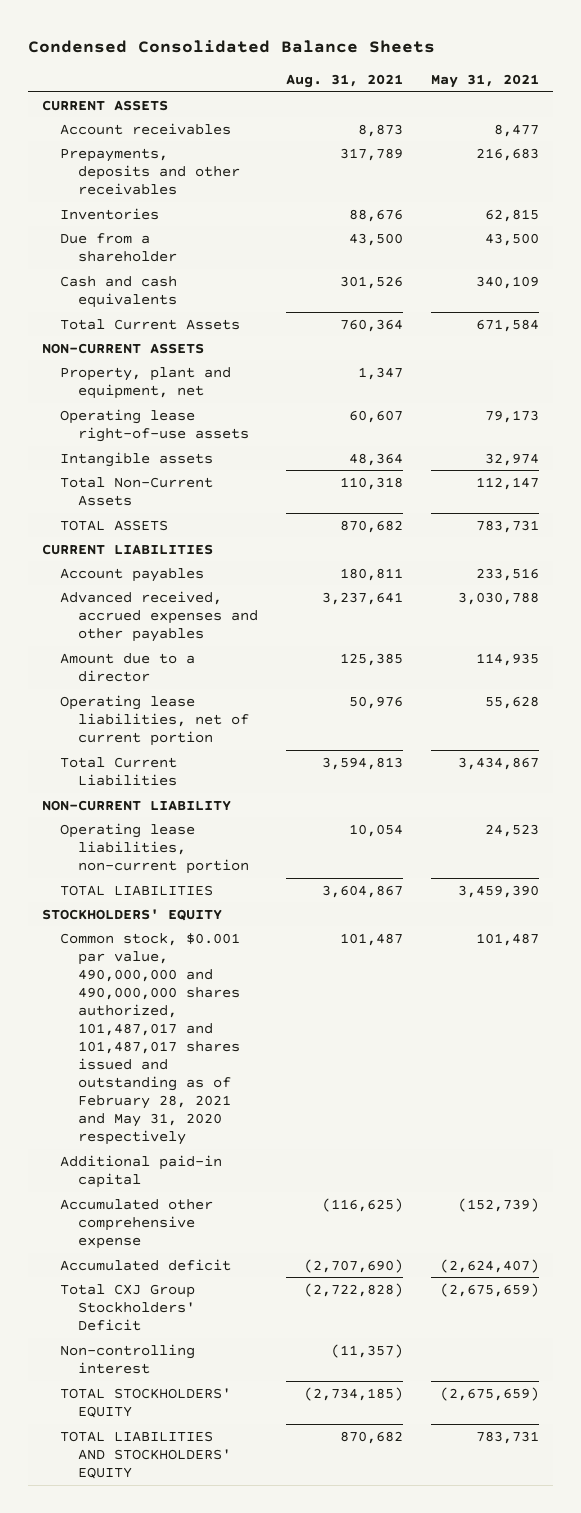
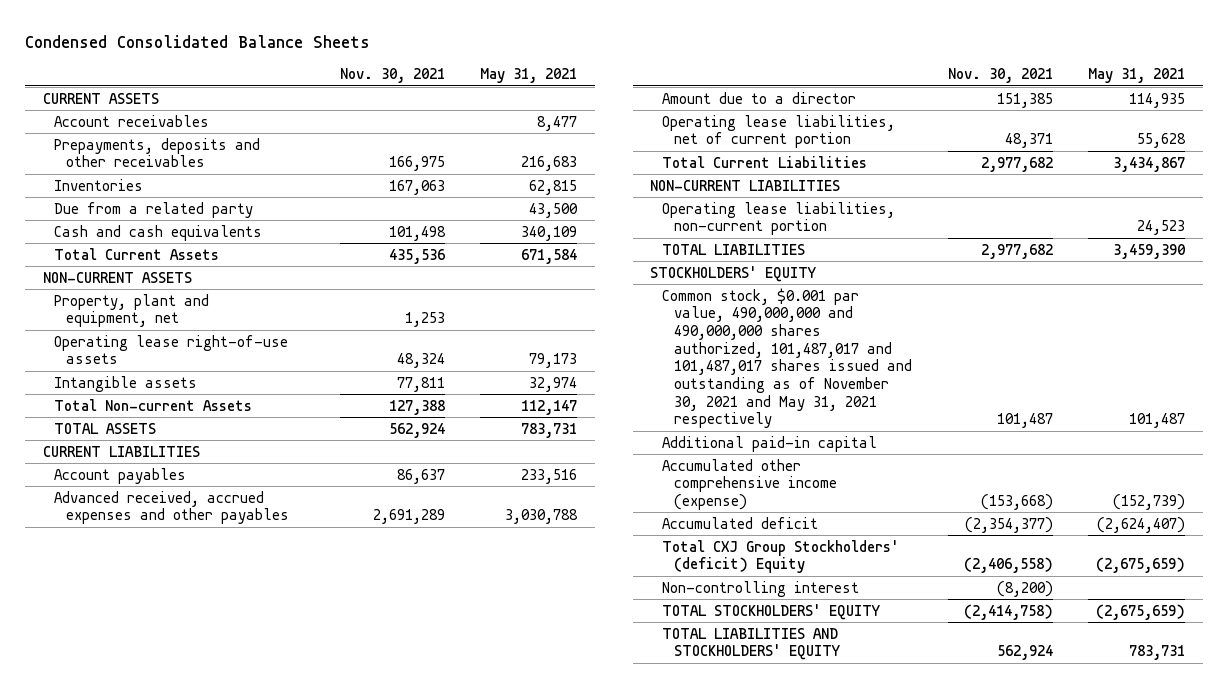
[285,74,403,89] Aug. 31, 2021 -> none
none -> [339,68,445,84] Nov. 30, 2021
[59,232,178,262] Due from a shareholder -> [54,201,254,218] Due from a related party
[59,476,213,506] Total Non-Current Assets -> [54,398,253,411] Total Non-current Assets
[41,799,231,811] NON-CURRENT LIABILITY -> [650,179,841,191] NON-CURRENT LIABILITIES
[59,932,241,1145] Common stock, $0.001 par value, 490,000,000 and 490,000,000 shares authorized, 101,487,017 and 101,487,017 shares issued and outstanding as of February 28, 2021 and May 31, 2020 respectively -> [662,287,912,429] Common stock, $0.001 par value, 490,000,000 and 490,000,000 shares authorized, 101,487,017 and 101,487,017 shares issued and outstanding as of November 30, 2021 and May 31, 2021 respectively
[59,1198,213,1249] Accumulated other comprehensive expense -> [662,458,837,510] Accumulated other comprehensive income (expense)
[59,1283,196,1331] Total CXJ Group Stockholders' Deficit -> [662,539,900,574] Total CXJ Group Stockholders' (deficit) Equity

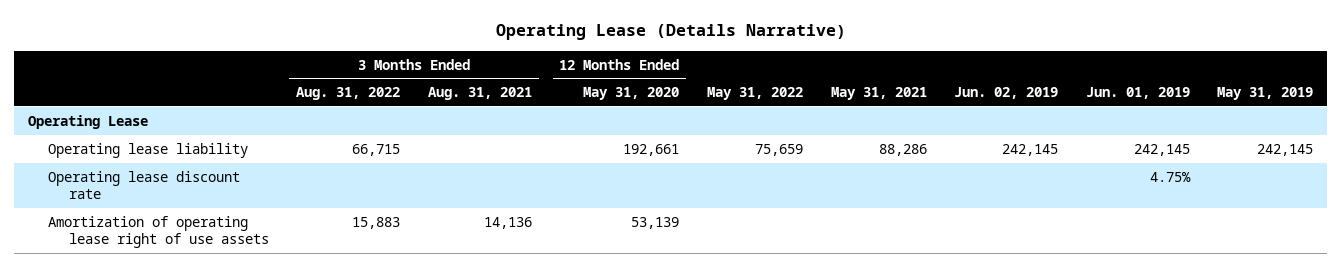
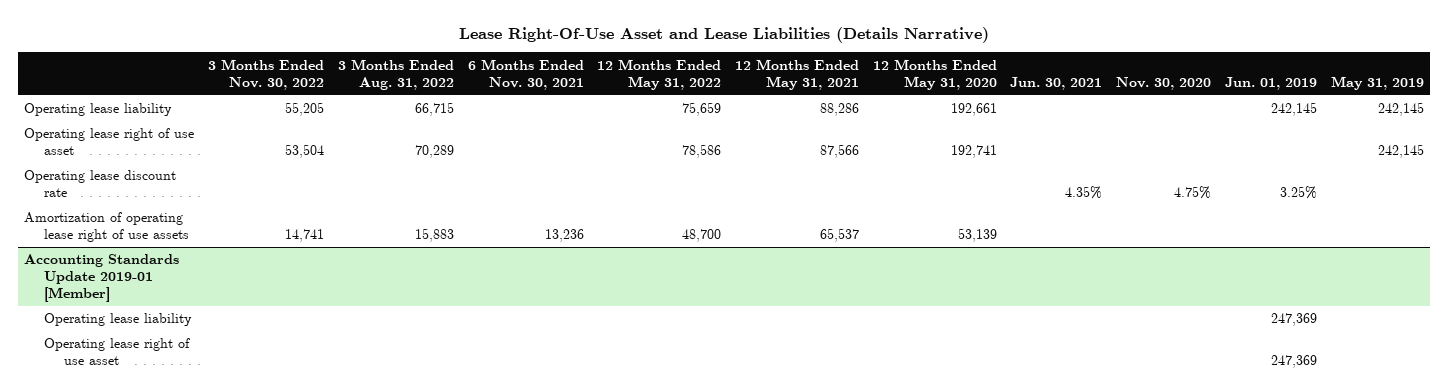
[495,24,846,41] Operating Lease (Details Narrative) -> [459,26,990,43] Lease Right-Of-Use Asset and Lease Liabilities (Details Narrative)
[427,87,532,101] Aug. 31, 2021 -> none
[706,87,803,101] May 31, 2022 -> none
[830,87,927,101] May 31, 2021 -> none
[954,87,1059,100] Jun. 02, 2019 -> none
none -> [208,58,325,90] 3 Months Ended Nov. 30, 2022
none -> [467,58,584,90] 6 Months Ended Nov. 30, 2021
none -> [597,58,722,90] 12 Months Ended May 31, 2022
none -> [735,58,860,90] 12 Months Ended May 31, 2021
none -> [1010,76,1103,90] Jun. 30, 2021
none -> [1116,76,1212,90] Nov. 30, 2020
[28,114,149,129] Operating Lease -> none
none -> [24,128,195,156] Operating lease right of use asset
[1149,171,1191,182] 4.75% -> [1279,186,1317,200] 3.25%
none -> [24,254,180,303] Accounting Standards Update 2019-01 [Member]
none -> [44,313,193,327] Operating lease liability
none -> [44,338,191,366] Operating lease right of use asset

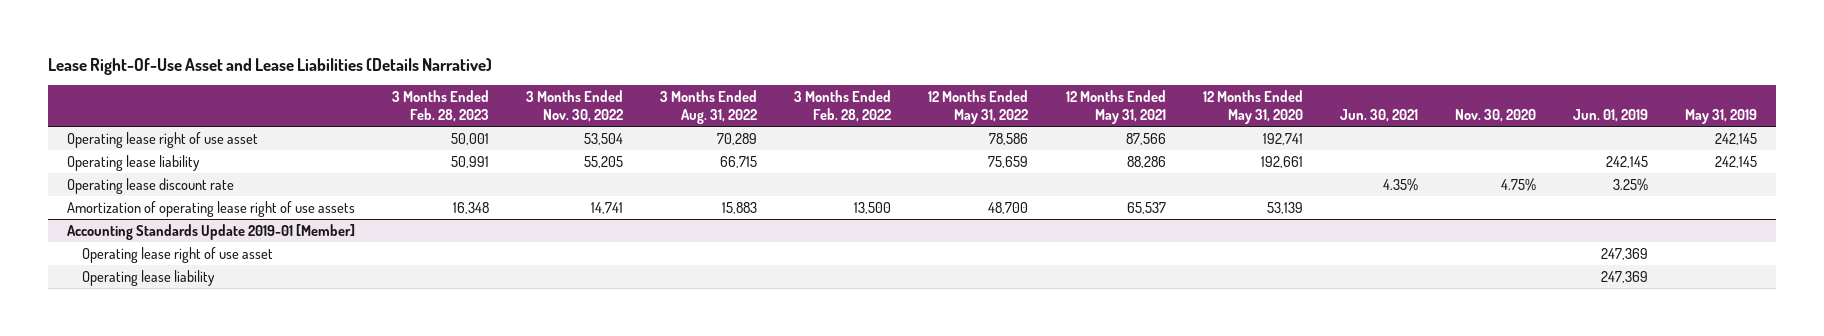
[467,58,584,90] 6 Months Ended Nov. 30, 2021 -> none
none -> [391,89,489,122] 3 Months Ended Feb. 28, 2023
none -> [794,89,892,122] 3 Months Ended Feb. 28, 2022
[24,103,173,117] Operating lease liability -> [66,154,200,171] Operating lease liability
[44,313,193,327] Operating lease liability -> [82,269,216,286] Operating lease liability

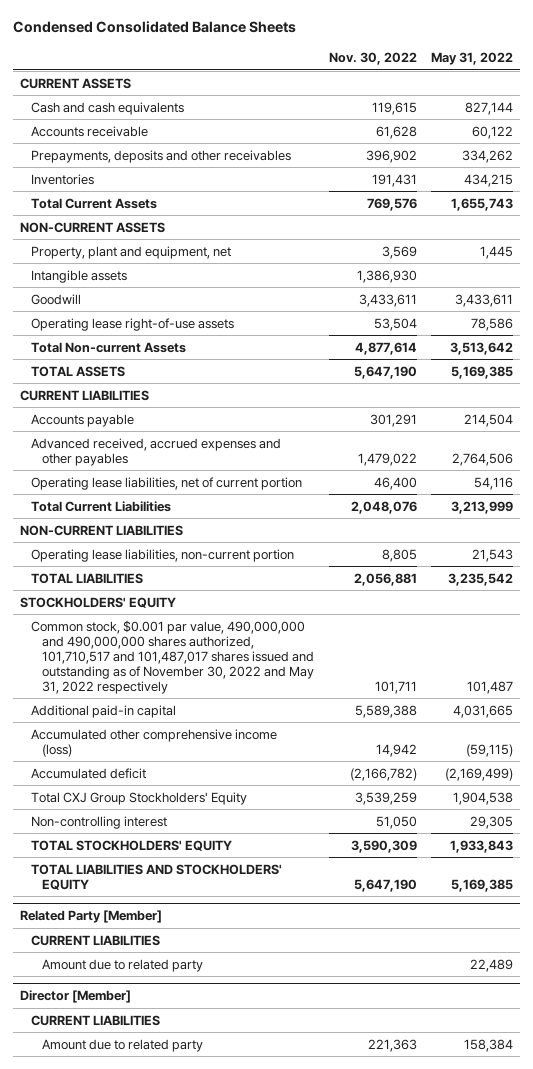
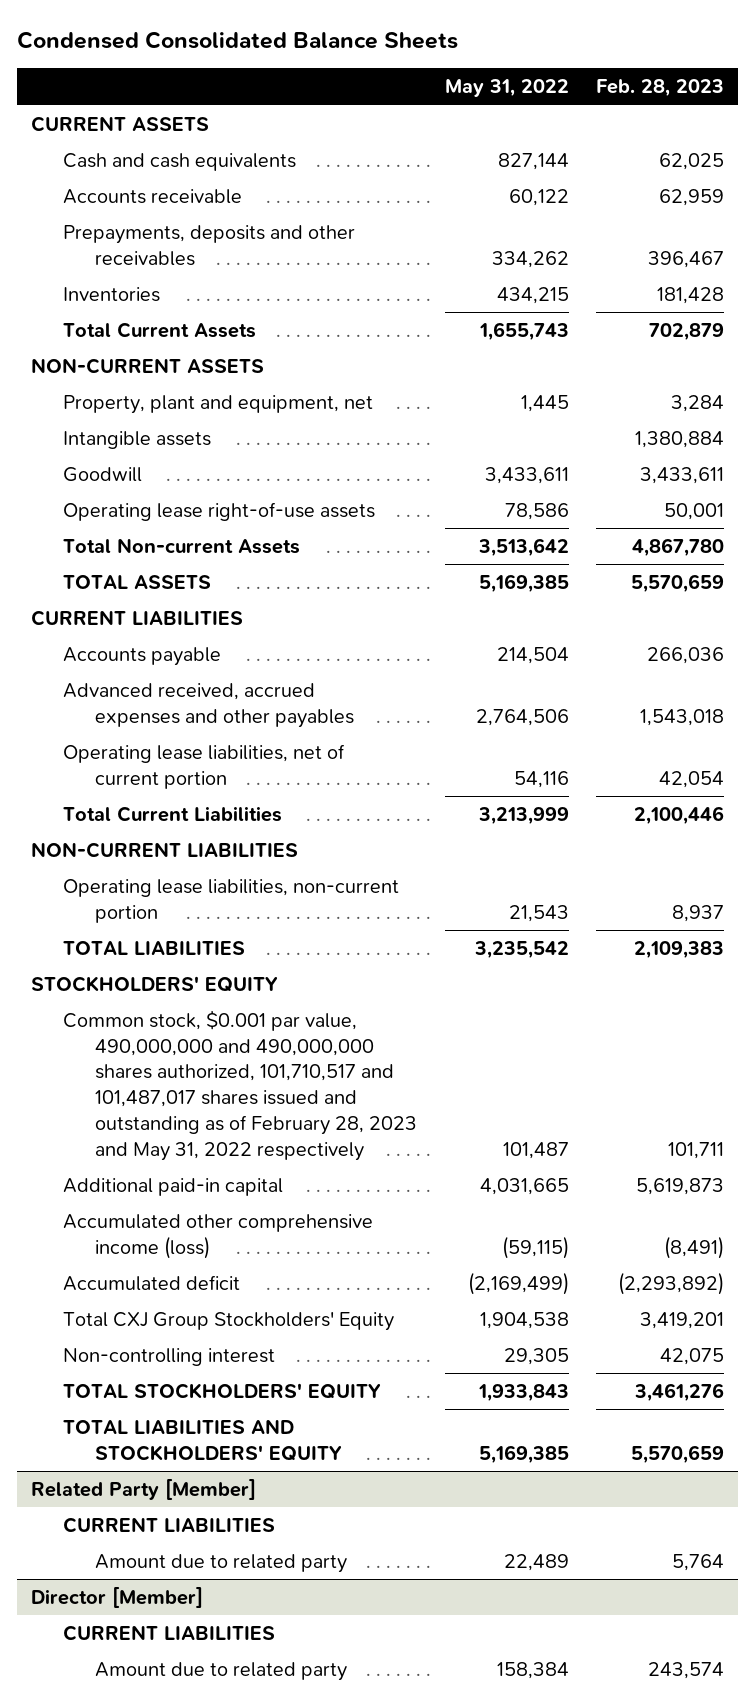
[328,52,417,66] Nov. 30, 2022 -> none
none -> [596,79,725,98] Feb. 28, 2023
[31,619,315,694] Common stock, $0.001 par value, 490,000,000 and 490,000,000 shares authorized, 101,710,517 and 101,487,017 shares issued and outstanding as of November 30, 2022 and May 31, 2022 respectively -> [63,1009,417,1161] Common stock, $0.001 par value, 490,000,000 and 490,000,000 shares authorized, 101,710,517 and 101,487,017 shares issued and outstanding as of February 28, 2023 and May 31, 2022 respectively

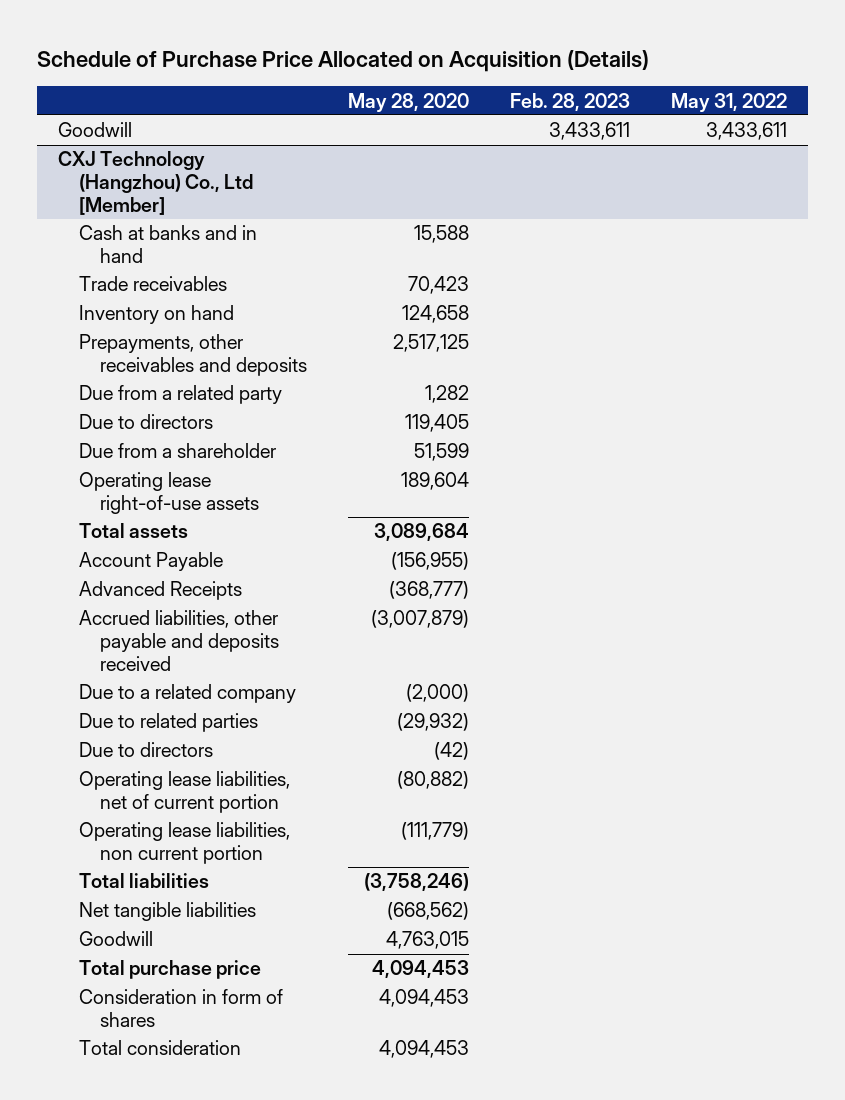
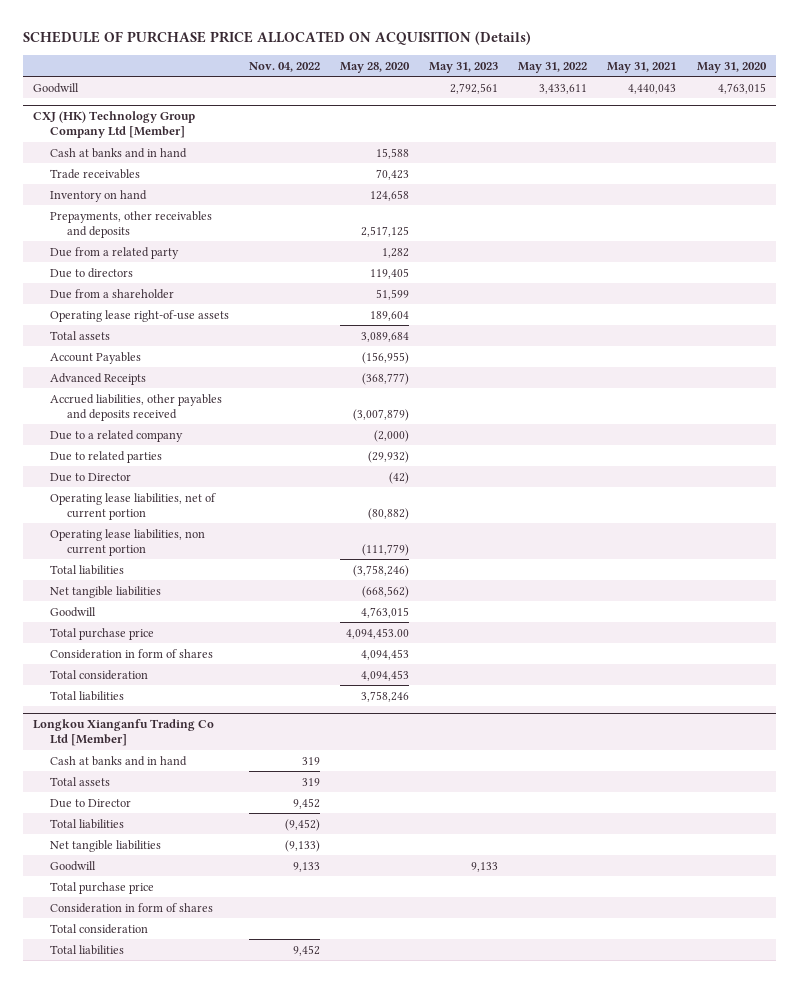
[37,50,650,73] Schedule of Purchase Price Allocated on Acquisition (Details) -> [23,31,532,46] SCHEDULE OF PURCHASE PRICE ALLOCATED ON ACQUISITION (Details)
[510,92,631,111] Feb. 28, 2023 -> none
none -> [249,61,321,72] Nov. 04, 2022
none -> [429,61,499,73] May 31, 2023
none -> [607,61,677,73] May 31, 2021
none -> [696,61,767,73] May 31, 2020
[57,151,253,216] CXJ Technology (Hangzhou) Co., Ltd [Member] -> none
none -> [33,111,196,139] CXJ (HK) Technology Group Company Ltd [Member]
[78,552,223,572] Account Payable -> [49,351,141,364] Account Payables
[78,610,280,672] Accrued liabilities, other payable and deposits received -> [49,393,222,421] Accrued liabilities, other payables and deposits received
[78,742,213,758] Due to directors -> [49,472,131,482] Due to Director
[372,960,470,979] 4,094,453 -> [346,627,410,639] 4,094,453.00
none -> [49,690,124,701] Total liabilities
none -> [33,719,215,747] Longkou Xianganfu Trading Co Ltd [Member]
none -> [49,755,187,766] Cash at banks and in hand
none -> [49,776,110,786] Total assets
none -> [49,798,131,808] Due to Director
none -> [49,818,124,829] Total liabilities
none -> [49,839,161,852] Net tangible liabilities
none -> [49,860,96,871] Goodwill
none -> [49,881,154,894] Total purchase price
none -> [49,902,213,913] Consideration in form of shares
none -> [49,923,148,934] Total consideration
none -> [49,944,124,955] Total liabilities

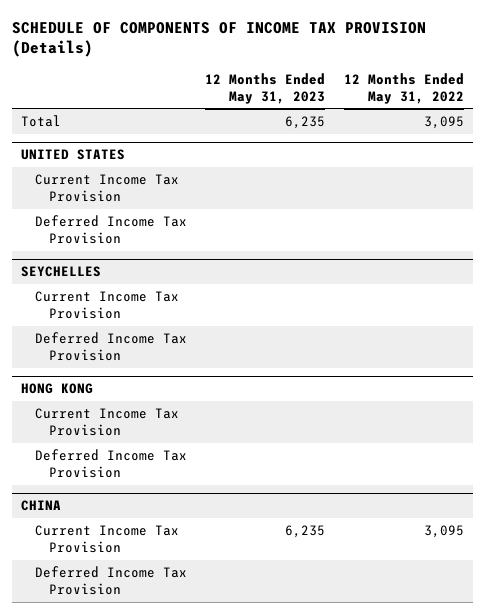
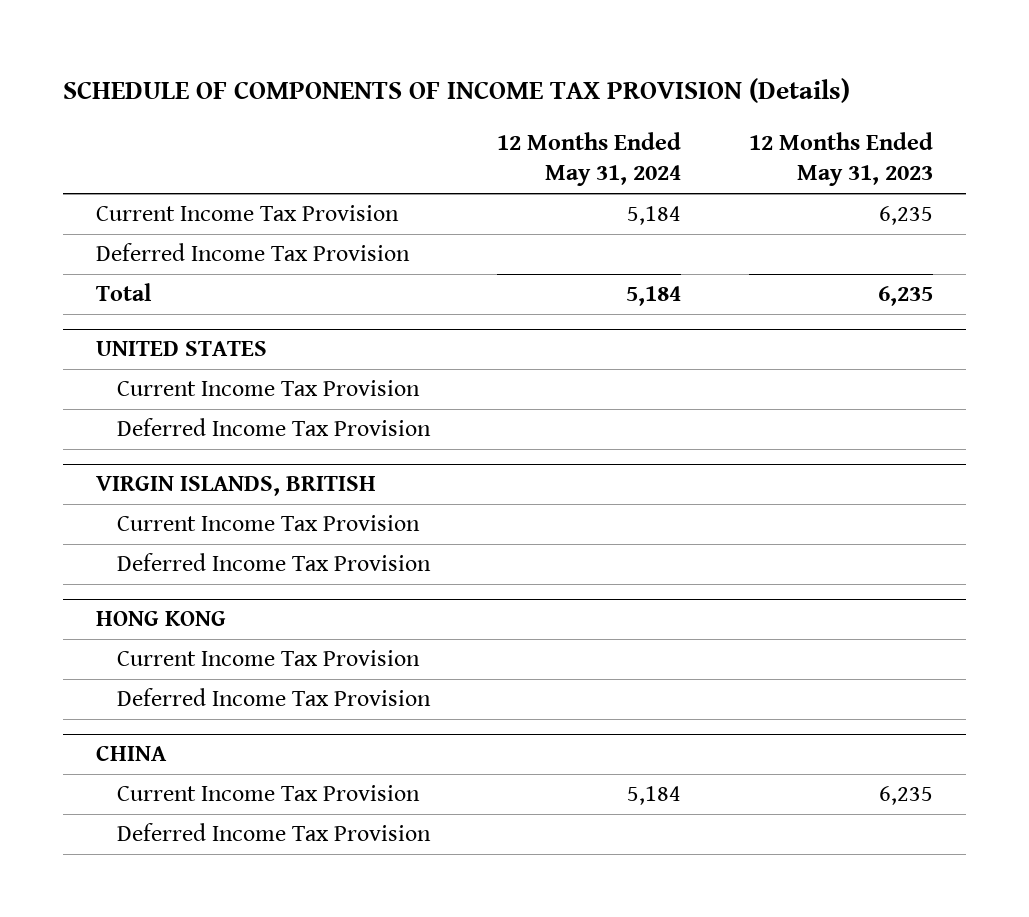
[343,72,464,104] 12 Months Ended May 31, 2022 -> none
none -> [497,132,682,187] 12 Months Ended May 31, 2024
none -> [96,205,400,222] Current Income Tax Provision
none -> [96,243,411,262] Deferred Income Tax Provision
[21,266,102,278] SEYCHELLES -> none
none -> [96,476,377,497] VIRGIN ISLANDS, BRITISH

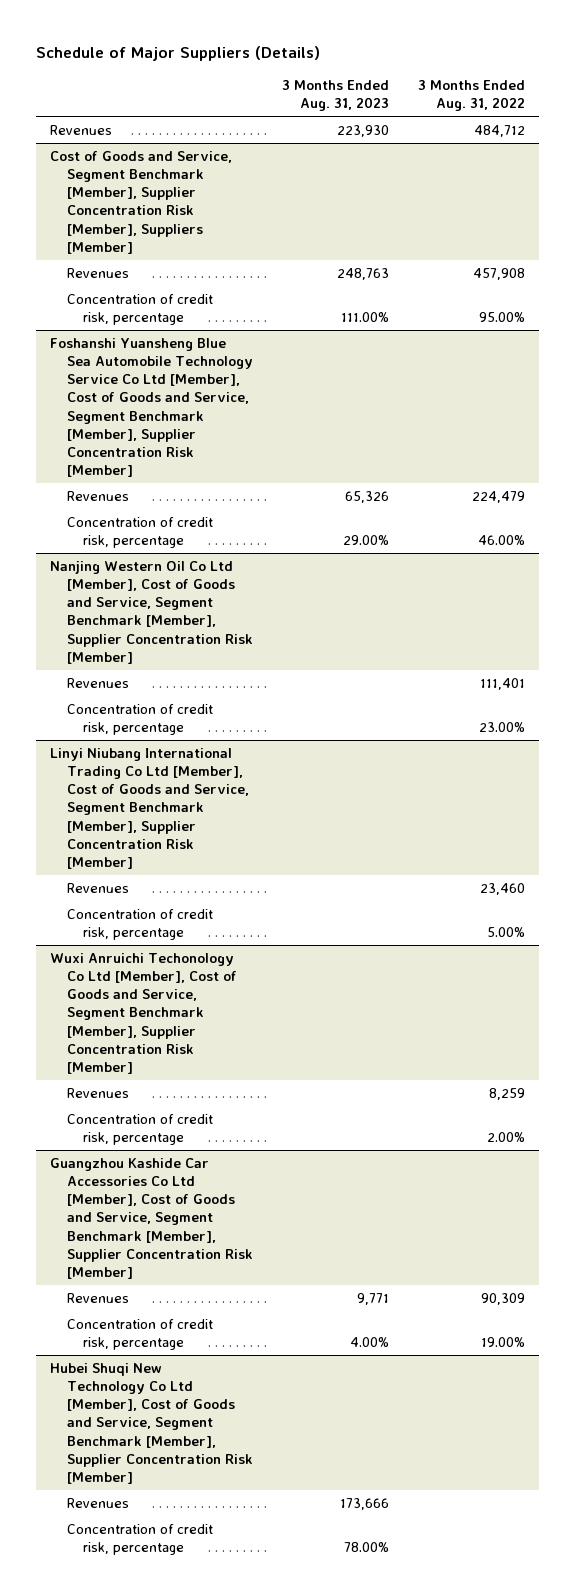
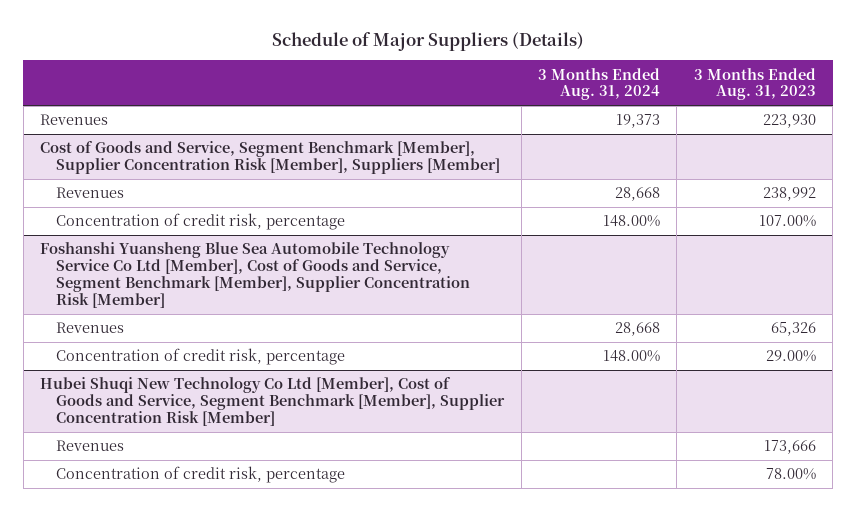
[417,79,525,112] 3 Months Ended Aug. 31, 2022 -> none
none -> [538,67,661,101] 3 Months Ended Aug. 31, 2024
[336,267,389,280] 248,763 -> [762,187,816,202] 238,992
[340,311,389,322] 111.00% -> [758,215,816,228] 107.00%
[50,560,253,664] Nanjing Western Oil Co Ltd [Member], Cost of Goods and Service, Segment Benchmark [Member], Supplier Concentration Risk [Member] -> none
[66,677,129,688] Revenues -> none
[66,703,213,735] Concentration of credit risk, percentage -> none
[50,747,249,870] Linyi Niubang International Trading Co Ltd [Member], Cost of Goods and Service, Segment Benchmark [Member], Supplier Concentration Risk [Member] -> none
[66,882,129,893] Revenues -> none
[66,908,213,940] Concentration of credit risk, percentage -> none
[50,952,237,1075] Wuxi Anruichi Techonology Co Ltd [Member], Cost of Goods and Service, Segment Benchmark [Member], Supplier Concentration Risk [Member] -> none
[66,1087,129,1098] Revenues -> none
[66,1113,213,1145] Concentration of credit risk, percentage -> none
[50,1157,253,1280] Guangzhou Kashide Car Accessories Co Ltd [Member], Cost of Goods and Service, Segment Benchmark [Member], Supplier Concentration Risk [Member] -> none
[66,1292,129,1303] Revenues -> none
[66,1318,213,1350] Concentration of credit risk, percentage -> none

